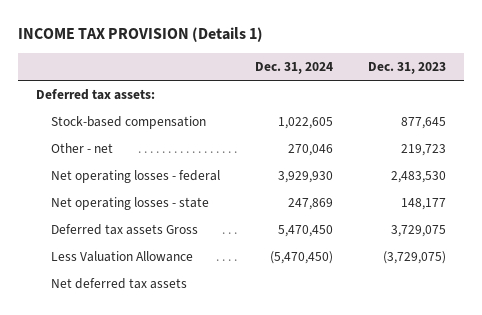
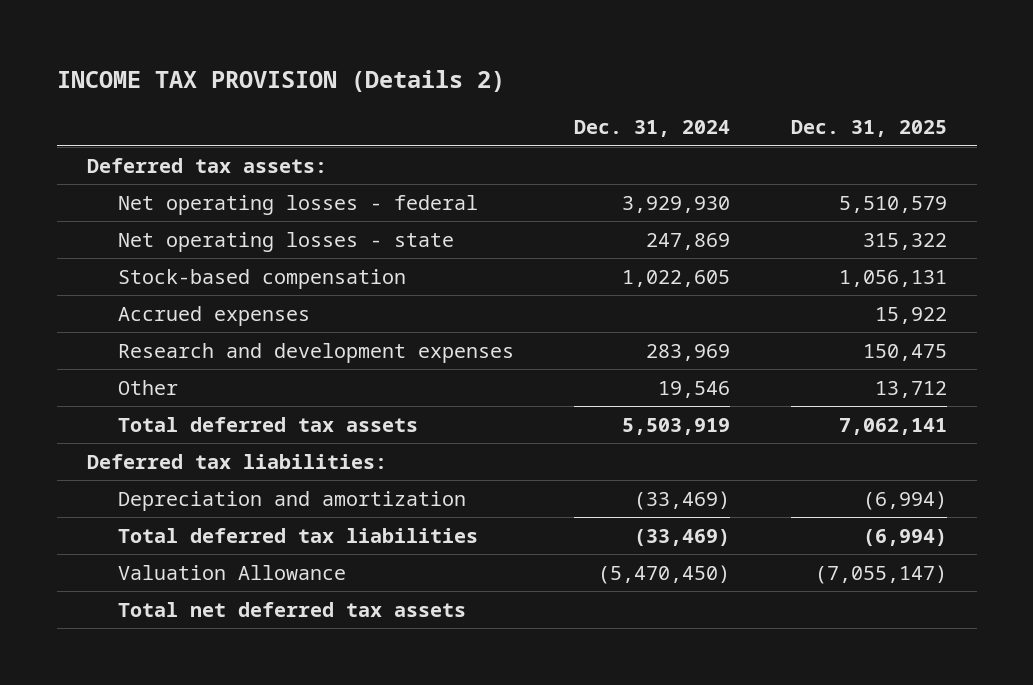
[18,27,264,43] INCOME TAX PROVISION (Details 1) -> [56,70,505,93] INCOME TAX PROVISION (Details 2)
[368,62,447,75] Dec. 31, 2023 -> none
none -> [790,120,947,138] Dec. 31, 2025
[50,143,113,154] Other - net -> none
[50,116,206,130] Stock-based compensation -> [118,268,407,289] Stock-based compensation
none -> [118,305,311,326] Accrued expenses
none -> [118,342,515,363] Research and development expenses
none -> [118,379,179,395] Other
[50,224,198,236] Deferred tax assets Gross -> [118,416,419,432] Total deferred tax assets
[278,225,334,238] 5,470,450 -> [622,417,731,435] 5,503,919
none -> [86,453,387,469] Deferred tax liabilities:
none -> [118,490,467,511] Depreciation and amortization
none -> [118,527,479,543] Total deferred tax liabilities
[50,251,193,263] Less Valuation Allowance -> [118,564,347,580] Valuation Allowance
[50,278,187,290] Net deferred tax assets -> [118,601,467,617] Total net deferred tax assets

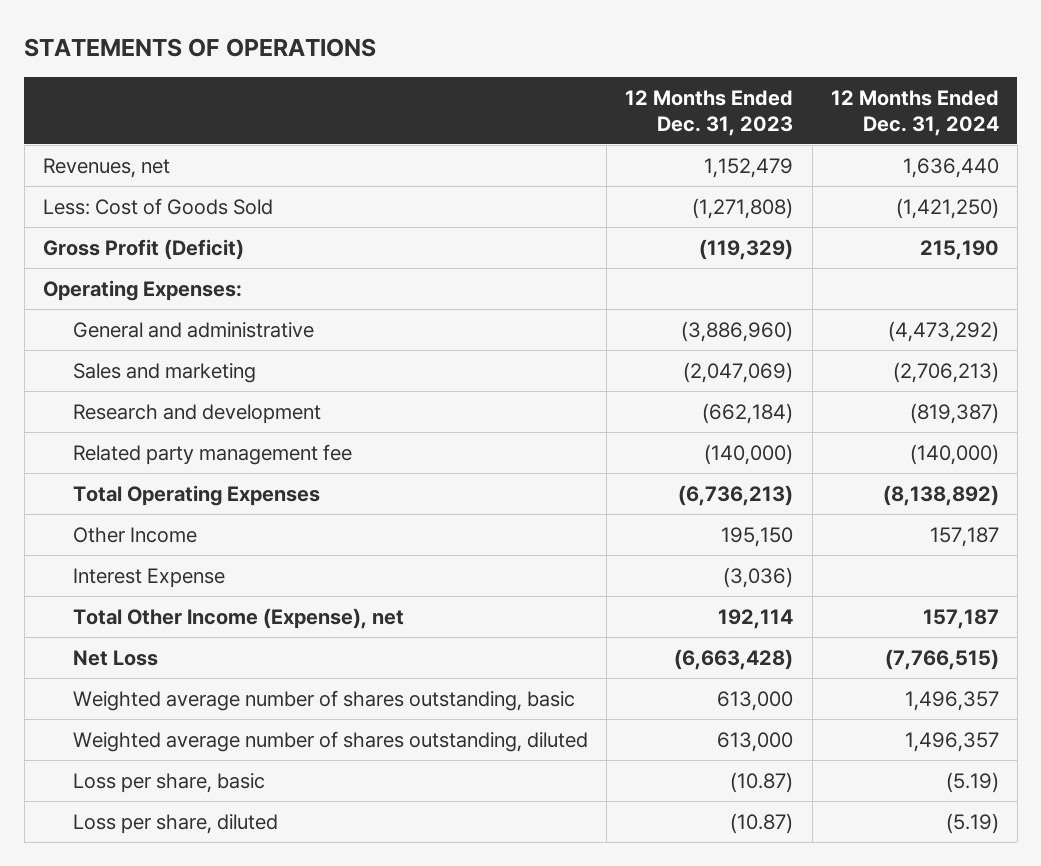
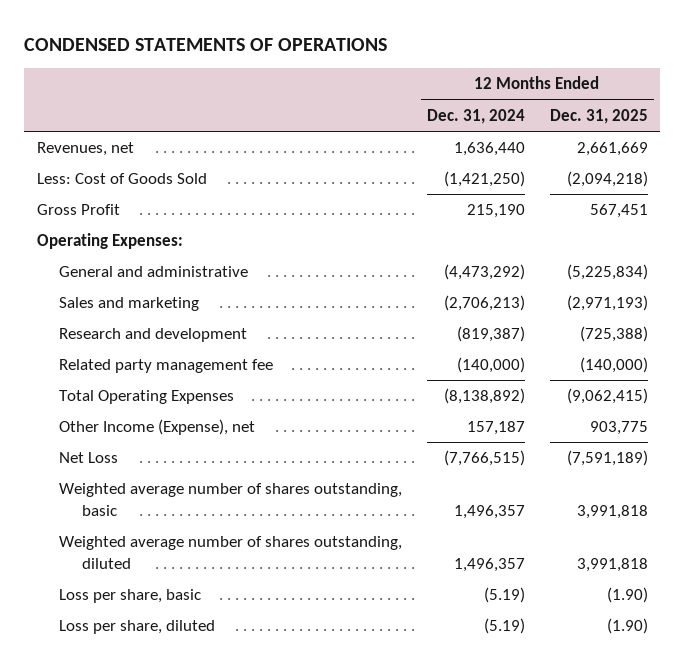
[24,38,377,58] STATEMENTS OF OPERATIONS -> [24,37,388,51] CONDENSED STATEMENTS OF OPERATIONS
[625,89,794,136] 12 Months Ended Dec. 31, 2023 -> none
none -> [549,108,648,124] Dec. 31, 2025
[42,238,244,260] Gross Profit (Deficit) -> [36,204,120,216] Gross Profit
[73,526,198,543] Other Income -> none
[73,567,226,588] Interest Expense -> none
[73,607,405,629] Total Other Income (Expense), net -> [59,419,256,436] Other Income (Expense), net

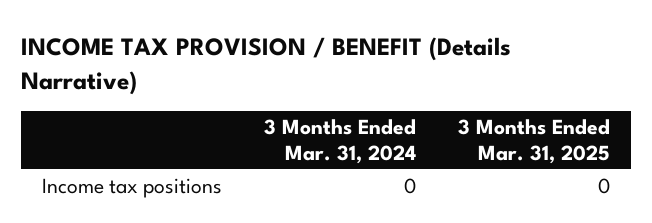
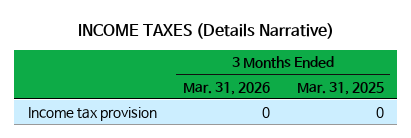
[21,37,512,95] INCOME TAX PROVISION / BENEFIT (Details Narrative) -> [77,22,334,39] INCOME TAXES (Details Narrative)
[263,118,416,164] 3 Months Ended Mar. 31, 2024 -> none
none -> [183,81,271,95] Mar. 31, 2026
[42,178,223,199] Income tax positions -> [27,107,157,122] Income tax provision

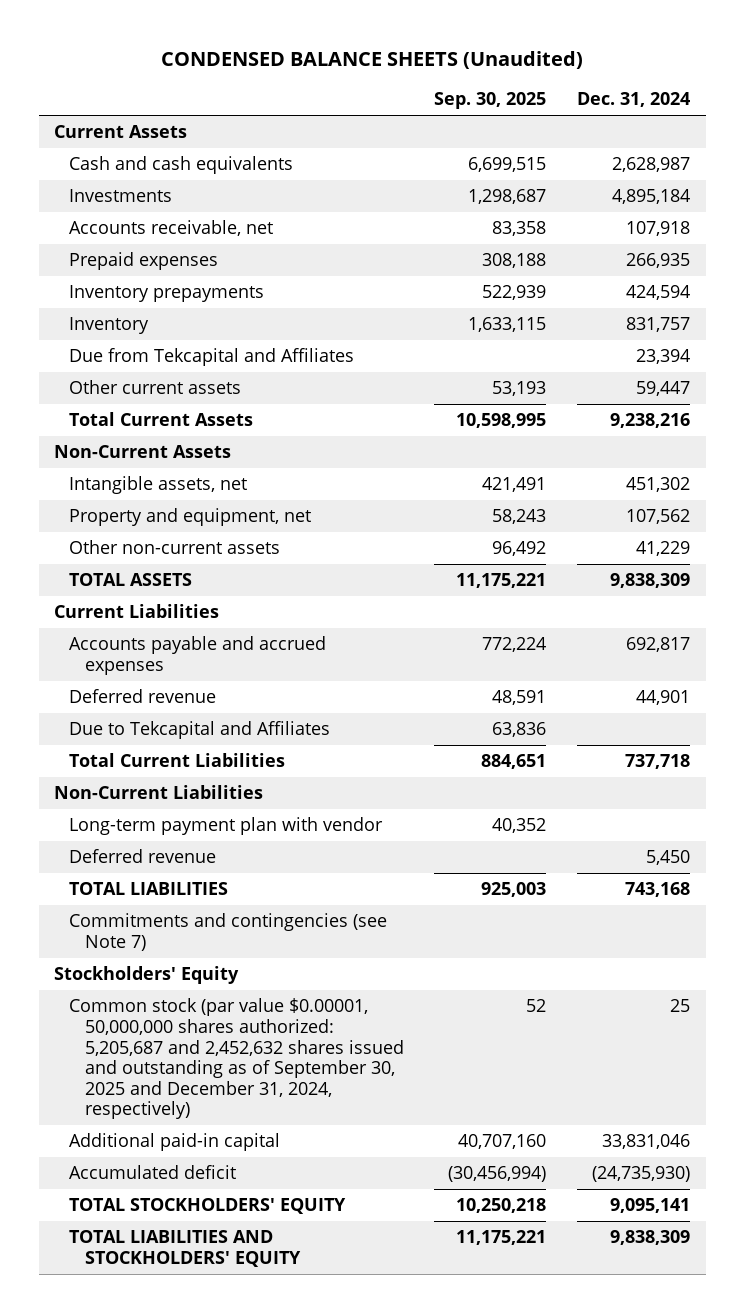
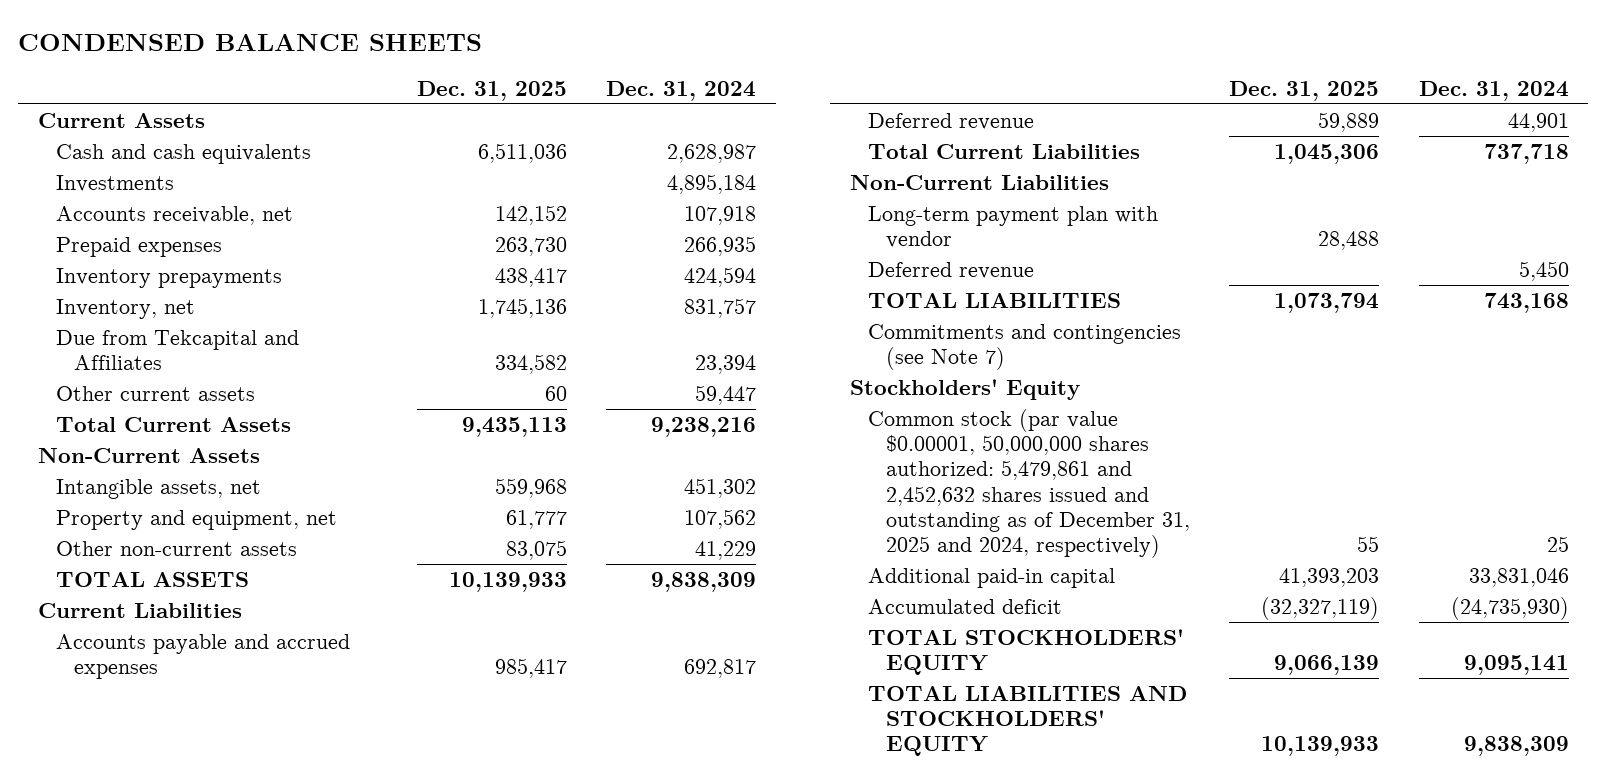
[161,50,584,69] CONDENSED BALANCE SHEETS (Unaudited) -> [17,34,482,52] CONDENSED BALANCE SHEETS
[434,92,547,110] Sep. 30, 2025 -> none
none -> [417,80,568,101] Dec. 31, 2025
[69,317,150,335] Inventory -> [55,298,195,319] Inventory, net
[69,721,331,740] Due to Tekcapital and Affiliates -> none
[69,998,404,1120] Common stock (par value $0.00001, 50,000,000 shares authorized: 5,205,687 and 2,452,632 shares issued and outstanding as of September 30, 2025 and December 31, 2024, respectively) -> [868,408,1191,559] Common stock (par value $0.00001, 50,000,000 shares authorized: 5,479,861 and 2,452,632 shares issued and outstanding as of December 31, 2025 and 2024, respectively)

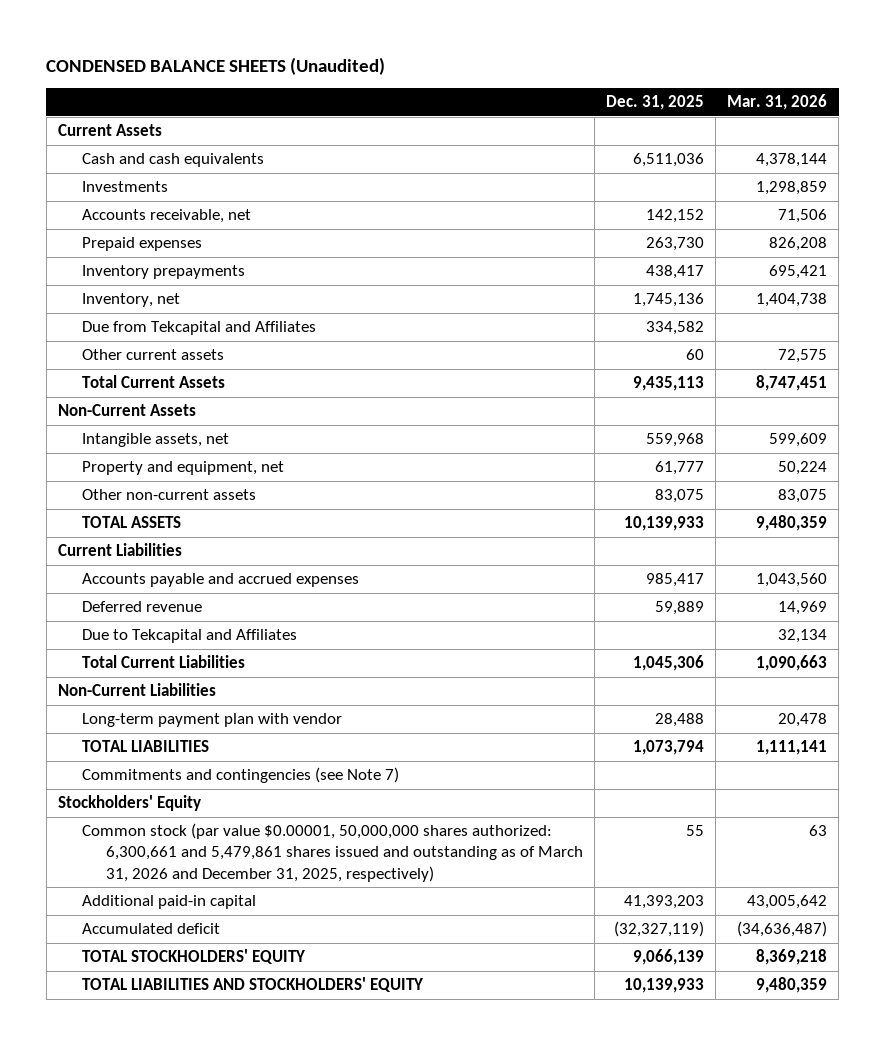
[17,34,482,52] CONDENSED BALANCE SHEETS -> [46,56,386,75] CONDENSED BALANCE SHEETS (Unaudited)
[606,80,757,101] Dec. 31, 2024 -> none
none -> [727,94,828,111] Mar. 31, 2026
none -> [81,629,297,644] Due to Tekcapital and Affiliates
[868,261,1035,279] Deferred revenue -> none
[868,408,1191,559] Common stock (par value $0.00001, 50,000,000 shares authorized: 5,479,861 and 2,452,632 shares issued and outstanding as of December 31, 2025 and 2024, respectively) -> [81,823,584,882] Common stock (par value $0.00001, 50,000,000 shares authorized: 6,300,661 and 5,479,861 shares issued and outstanding as of March 31, 2026 and December 31, 2025, respectively)

